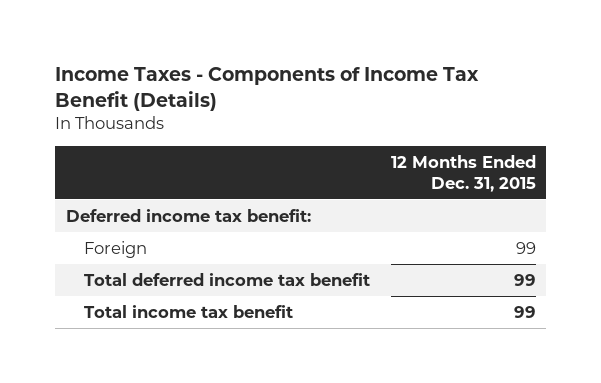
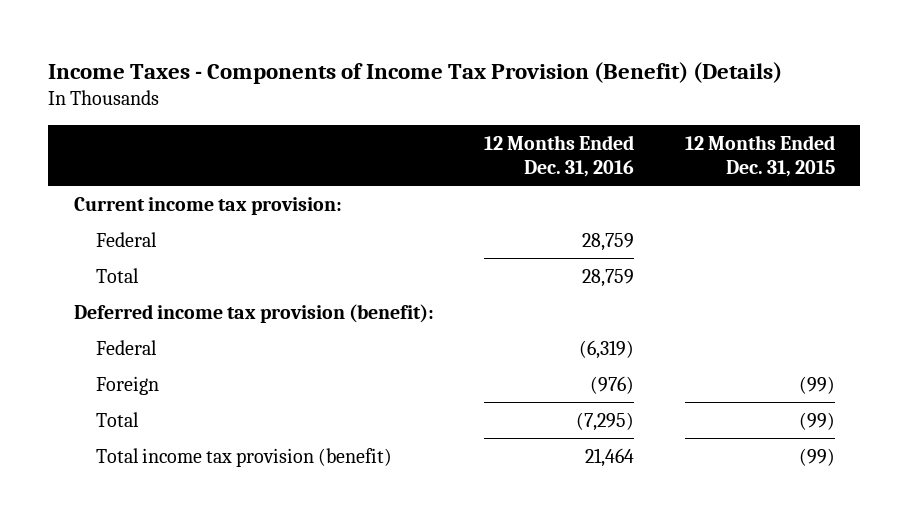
[55,66,480,111] Income Taxes - Components of Income Tax Benefit (Details) -> [48,61,783,84] Income Taxes - Components of Income Tax Provision (Benefit) (Details)
none -> [484,134,635,177] 12 Months Ended Dec. 31, 2016
none -> [73,196,342,215] Current income tax provision:
none -> [96,231,158,247] Federal
none -> [96,267,140,283] Total
[65,208,311,222] Deferred income tax benefit: -> [73,303,434,323] Deferred income tax provision (benefit):
none -> [96,339,158,355] Federal
[515,241,536,254] 99 -> [798,375,835,394] (99)
[83,272,370,286] Total deferred income tax benefit -> [96,411,140,427] Total
[513,273,536,286] 99 -> [798,411,835,430] (99)
[83,304,293,318] Total income tax benefit -> [96,447,393,467] Total income tax provision (benefit)
[513,305,536,318] 99 -> [798,447,835,466] (99)

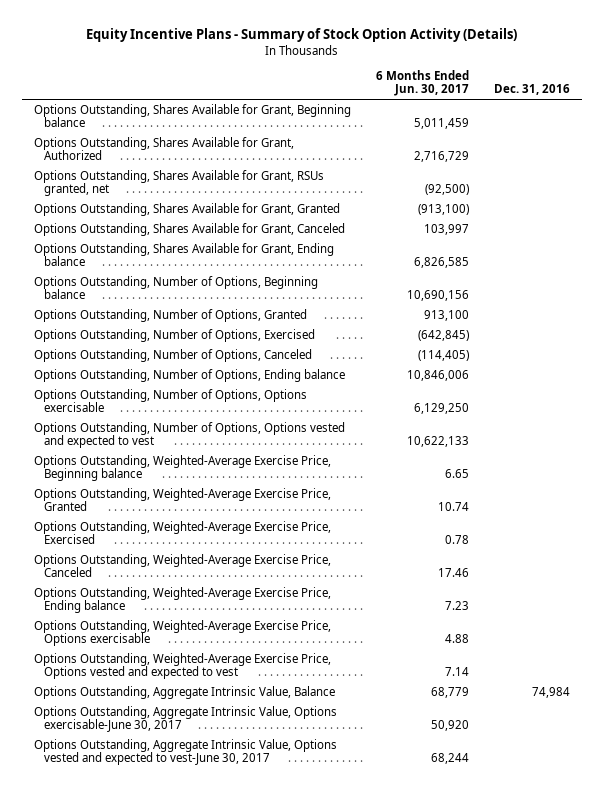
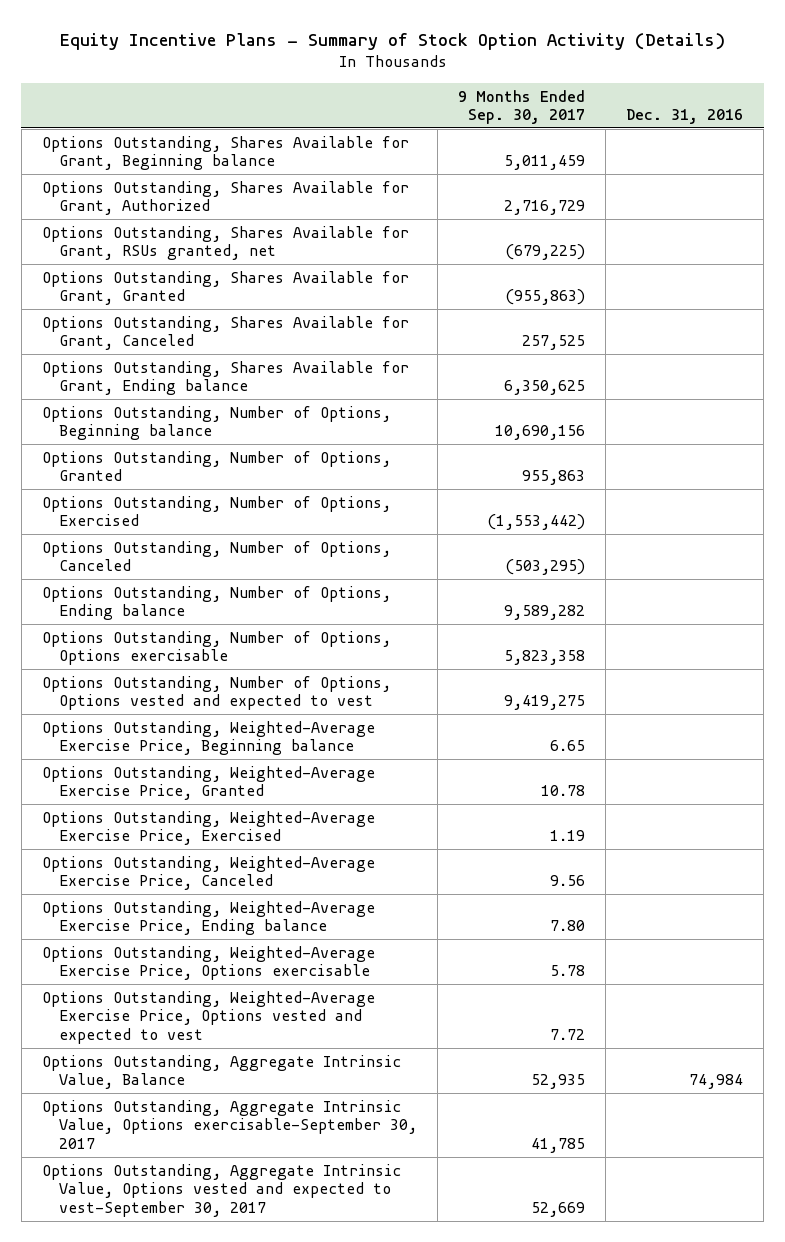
[375,70,469,97] 6 Months Ended Jun. 30, 2017 -> none
none -> [458,89,586,125] 9 Months Ended Sep. 30, 2017
[33,706,337,733] Options Outstanding, Aggregate Intrinsic Value, Options exercisable-June 30, 2017 -> [41,1099,418,1149] Options Outstanding, Aggregate Intrinsic Value, Options exercisable-September 30, 2017
[33,739,337,766] Options Outstanding, Aggregate Intrinsic Value, Options vested and expected to vest-June 30, 2017 -> [41,1163,401,1217] Options Outstanding, Aggregate Intrinsic Value, Options vested and expected to vest-September 30, 2017

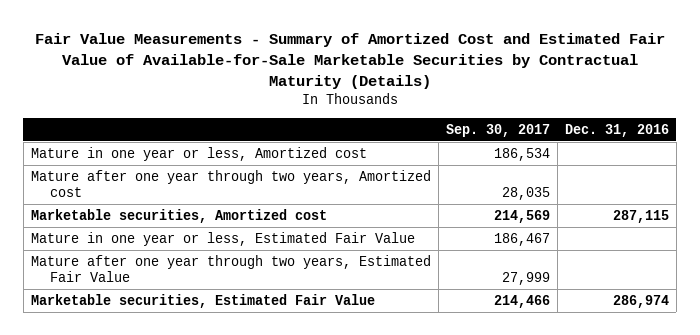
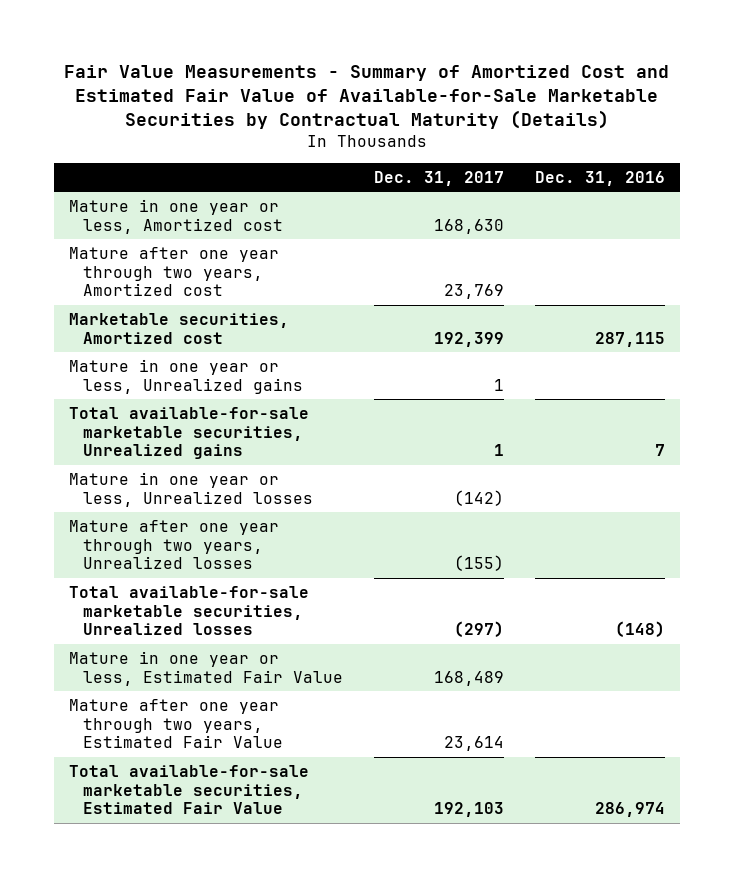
[445,123,550,137] Sep. 30, 2017 -> none
none -> [373,170,504,186] Dec. 31, 2017
none -> [69,359,303,394] Mature in one year or less, Unrealized gains
none -> [69,407,310,460] Total available-for-sale marketable securities, Unrealized gains
none -> [69,472,313,507] Mature in one year or less, Unrealized losses
none -> [69,520,280,570] Mature after one year through two years, Unrealized losses
none -> [69,586,310,636] Total available-for-sale marketable securities, Unrealized losses
[30,294,375,309] Marketable securities, Estimated Fair Value -> [69,765,310,815] Total available-for-sale marketable securities, Estimated Fair Value

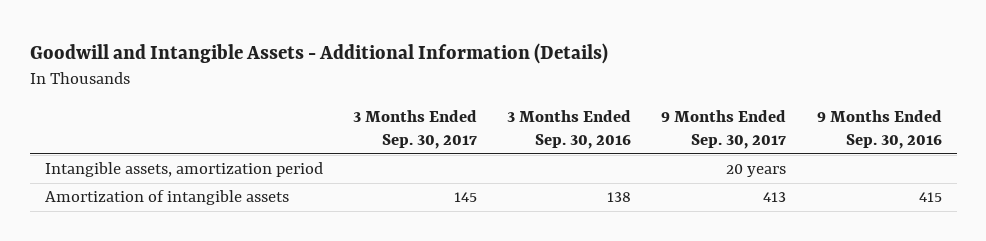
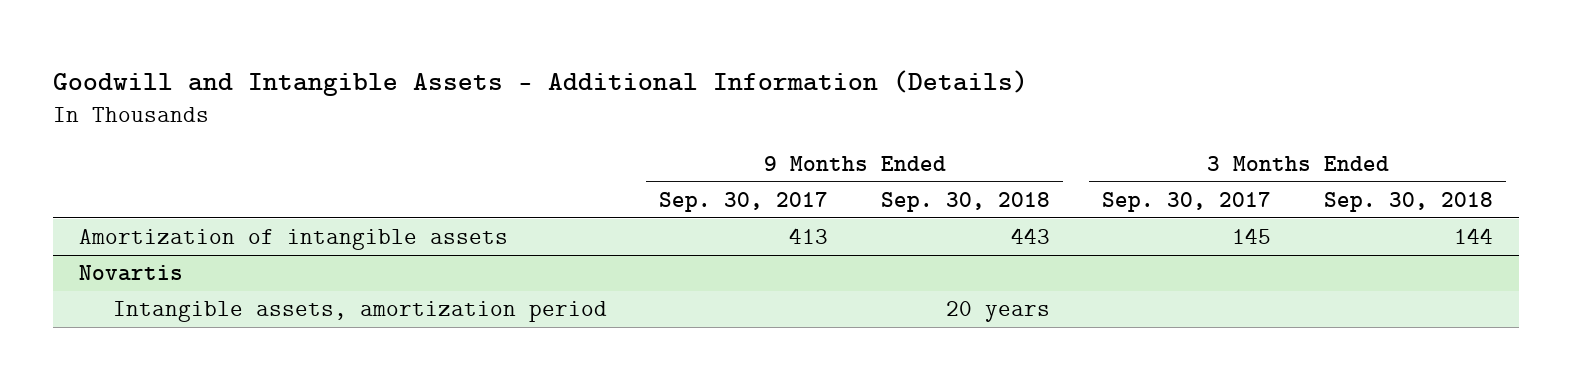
[507,110,632,150] 3 Months Ended Sep. 30, 2016 -> none
[816,110,942,150] 9 Months Ended Sep. 30, 2016 -> none
none -> [880,191,1050,212] Sep. 30, 2018
none -> [1323,191,1493,212] Sep. 30, 2018
[44,162,323,178] Intangible assets, amortization period -> none
none -> [79,265,184,282] Novartis
none -> [112,301,607,323] Intangible assets, amortization period

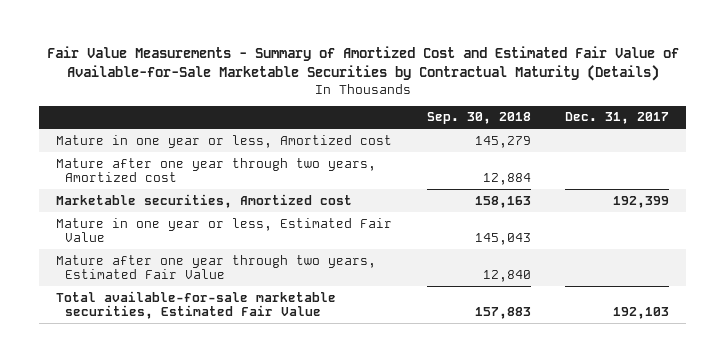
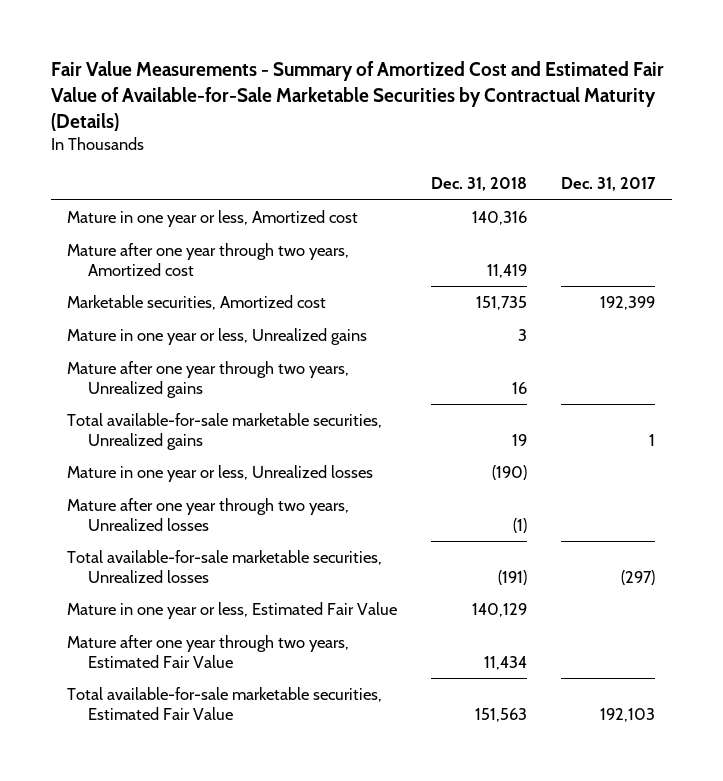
[426,112,531,125] Sep. 30, 2018 -> none
none -> [431,177,528,192] Dec. 31, 2018
none -> [67,328,368,346] Mature in one year or less, Unrealized gains
none -> [67,361,350,398] Mature after one year through two years, Unrealized gains
none -> [67,413,383,450] Total available-for-sale marketable securities, Unrealized gains
none -> [67,465,374,483] Mature in one year or less, Unrealized losses
none -> [67,498,350,531] Mature after one year through two years, Unrealized losses
none -> [67,550,383,583] Total available-for-sale marketable securities, Unrealized losses

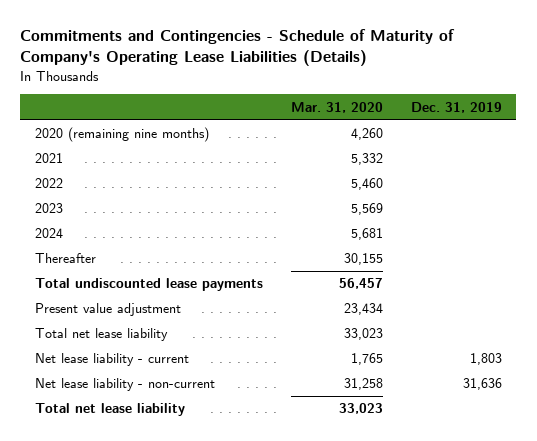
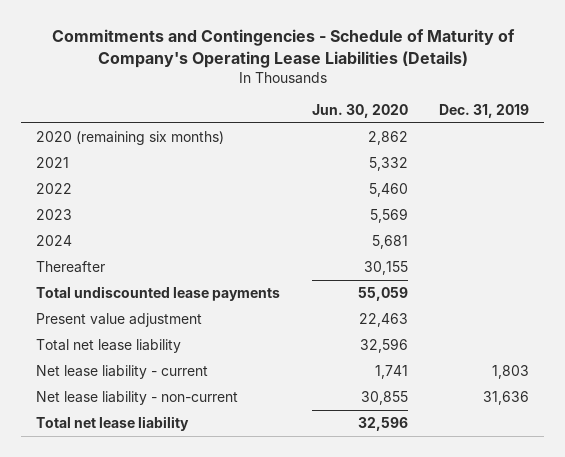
[290,101,383,113] Mar. 31, 2020 -> none
none -> [311,103,408,118] Jun. 30, 2020
[34,127,209,143] 2020 (remaining nine months) -> [36,131,225,146] 2020 (remaining six months)

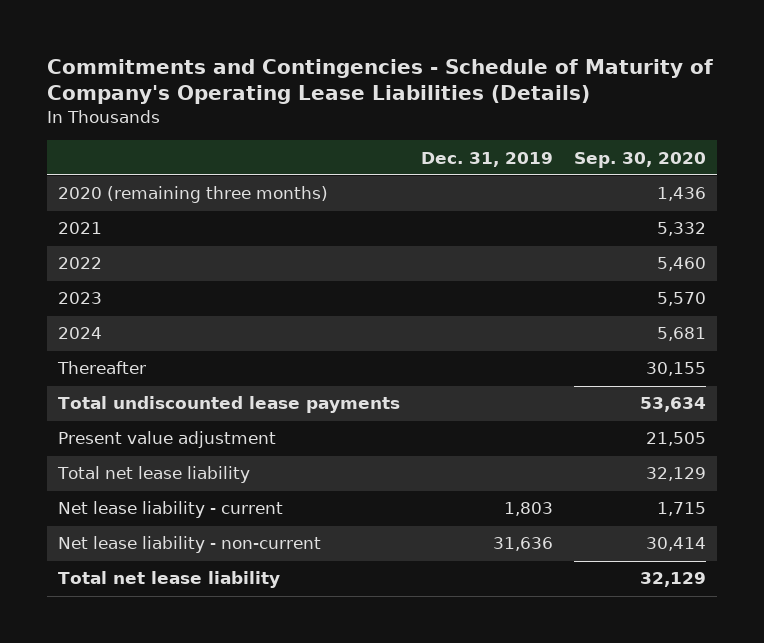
[311,103,408,118] Jun. 30, 2020 -> none
none -> [573,151,706,168] Sep. 30, 2020
[36,131,225,146] 2020 (remaining six months) -> [57,186,328,204] 2020 (remaining three months)

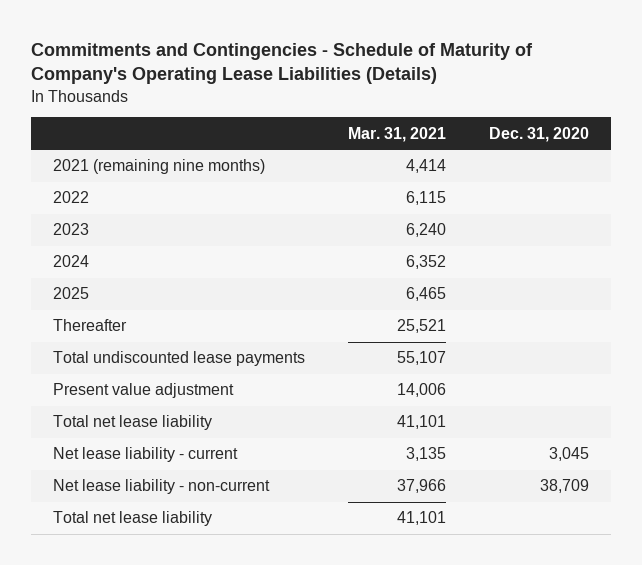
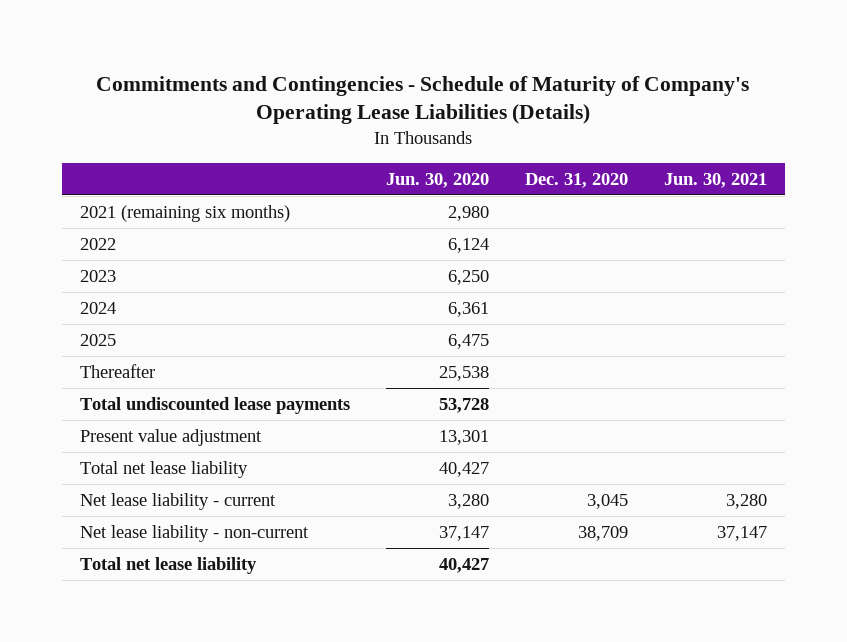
[347,126,446,142] Mar. 31, 2021 -> none
none -> [385,172,489,188] Jun. 30, 2020
none -> [664,172,768,188] Jun. 30, 2021
[52,159,265,175] 2021 (remaining nine months) -> [79,204,290,222] 2021 (remaining six months)

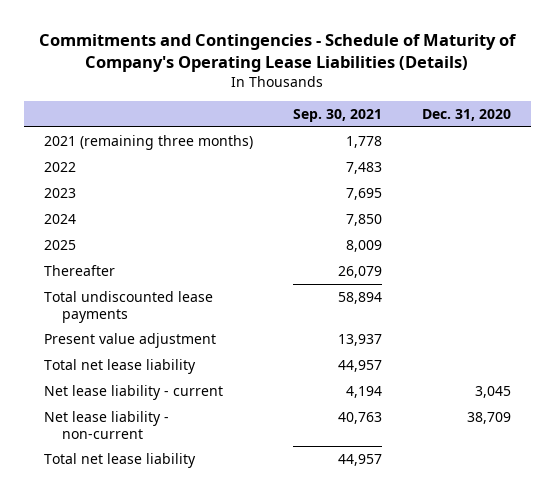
[385,172,489,188] Jun. 30, 2020 -> none
[664,172,768,188] Jun. 30, 2021 -> none
none -> [292,109,382,123] Sep. 30, 2021
[79,204,290,222] 2021 (remaining six months) -> [43,134,253,150] 2021 (remaining three months)

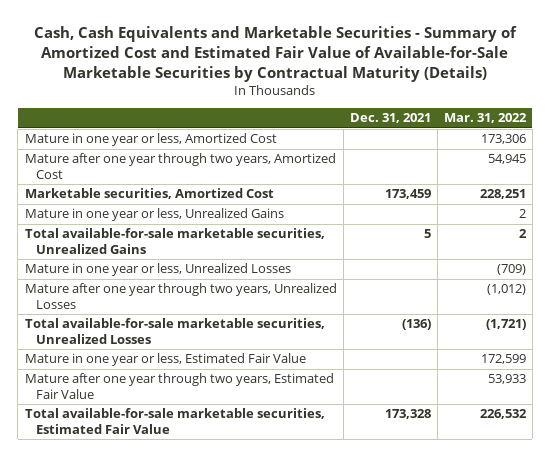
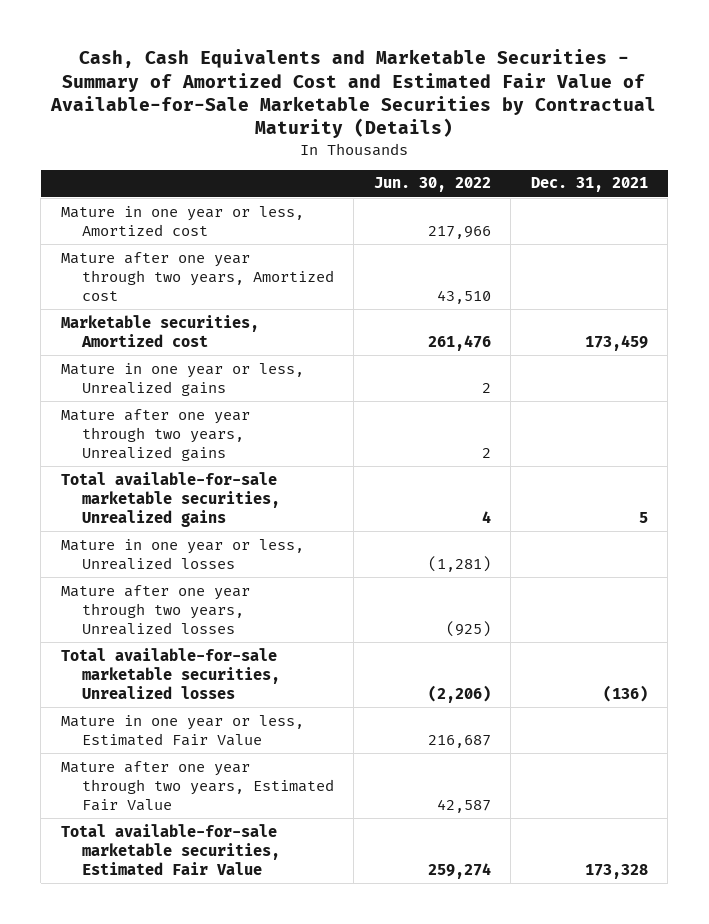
[443,113,527,124] Mar. 31, 2022 -> none
none -> [373,177,491,193] Jun. 30, 2022
[24,133,277,147] Mature in one year or less, Amortized Cost -> [60,205,304,236] Mature in one year or less, Amortized cost
[24,153,336,179] Mature after one year through two years, Amortized Cost -> [60,251,334,301] Mature after one year through two years, Amortized cost
[24,188,274,200] Marketable securities, Amortized Cost -> [60,314,259,347] Marketable securities, Amortized cost
[24,208,284,222] Mature in one year or less, Unrealized Gains -> [60,362,304,396] Mature in one year or less, Unrealized gains
none -> [60,408,250,461] Mature after one year through two years, Unrealized gains
[24,228,325,254] Total available-for-sale marketable securities, Unrealized Gains -> [60,471,280,527] Total available-for-sale marketable securities, Unrealized gains
[24,263,291,277] Mature in one year or less, Unrealized Losses -> [60,538,304,570] Mature in one year or less, Unrealized losses
[24,283,337,309] Mature after one year through two years, Unrealized Losses -> [60,584,250,635] Mature after one year through two years, Unrealized losses
[24,318,325,344] Total available-for-sale marketable securities, Unrealized Losses -> [60,647,280,699] Total available-for-sale marketable securities, Unrealized losses

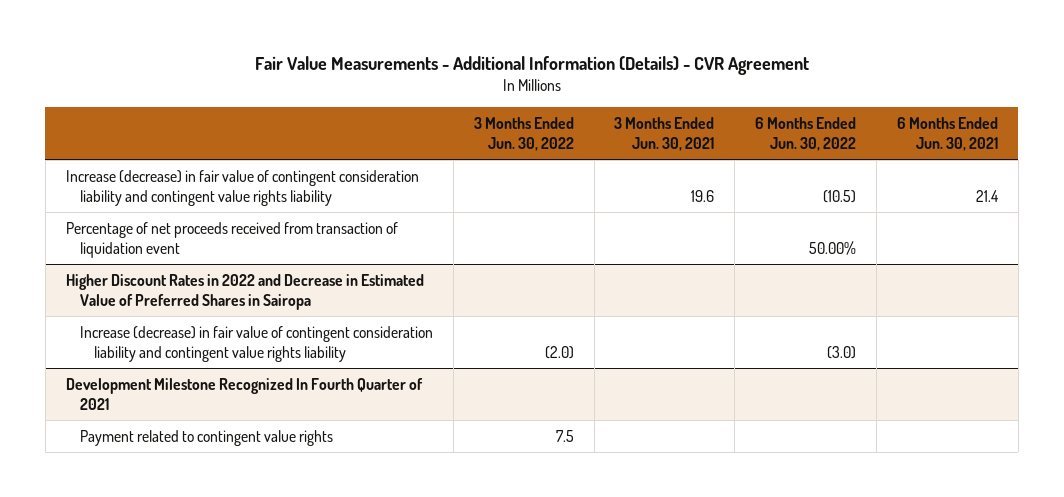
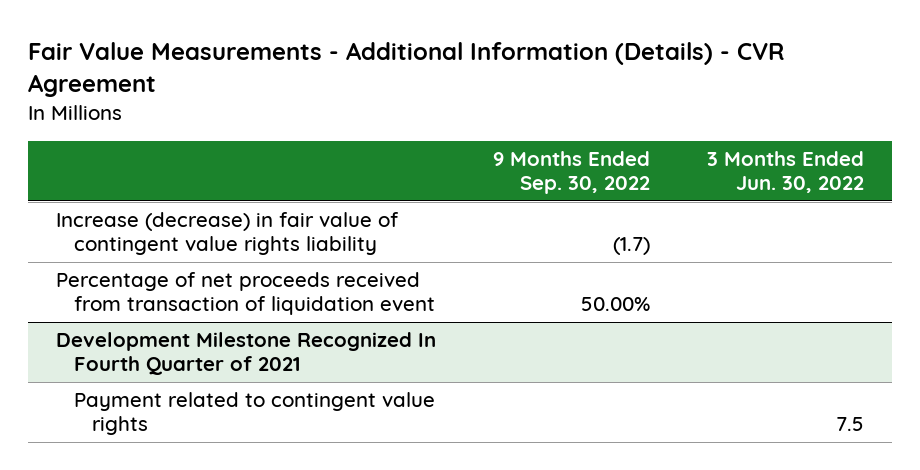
[614,116,715,151] 3 Months Ended Jun. 30, 2021 -> none
[755,116,857,151] 6 Months Ended Jun. 30, 2022 -> none
[896,116,998,151] 6 Months Ended Jun. 30, 2021 -> none
none -> [493,150,651,195] 9 Months Ended Sep. 30, 2022
[65,169,419,206] Increase (decrease) in fair value of contingent consideration liability and contingent value rights liability -> [56,212,400,256] Increase (decrease) in fair value of contingent value rights liability
[65,273,424,310] Higher Discount Rates in 2022 and Decrease in Estimated Value of Preferred Shares in Sairopa -> none
[80,325,434,362] Increase (decrease) in fair value of contingent consideration liability and contingent value rights liability -> none

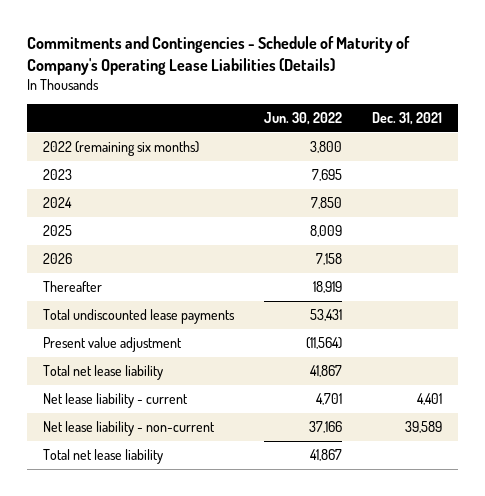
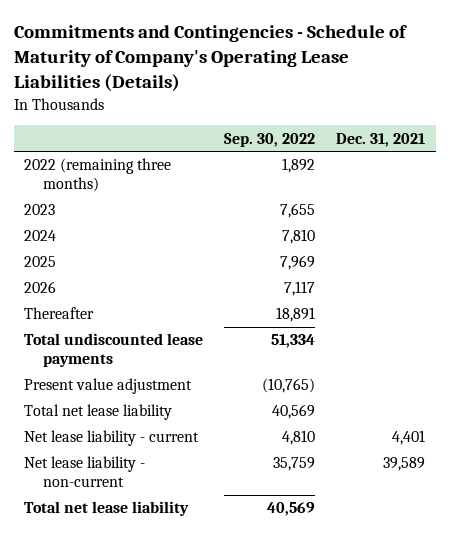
[263,111,342,125] Jun. 30, 2022 -> none
none -> [224,132,316,147] Sep. 30, 2022
[42,141,199,157] 2022 (remaining six months) -> [24,158,172,192] 2022 (remaining three months)

